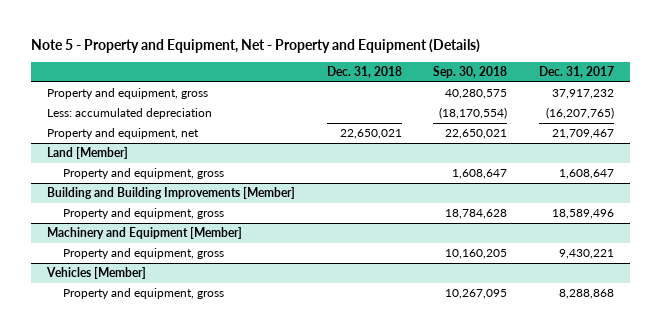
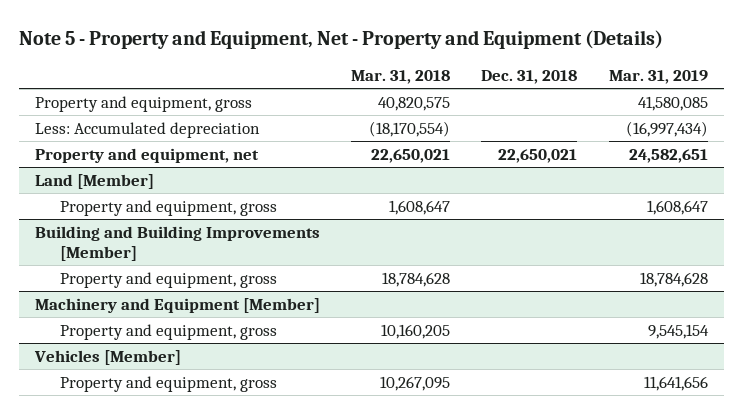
[433,66,508,79] Sep. 30, 2018 -> none
[539,66,615,79] Dec. 31, 2017 -> none
none -> [351,70,451,85] Mar. 31, 2018
none -> [608,70,708,85] Mar. 31, 2019
[46,108,212,120] Less: accumulated depreciation -> [34,121,260,138] Less: Accumulated depreciation

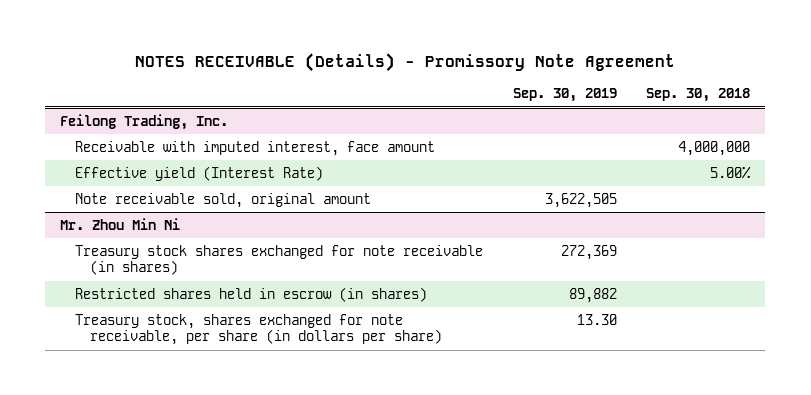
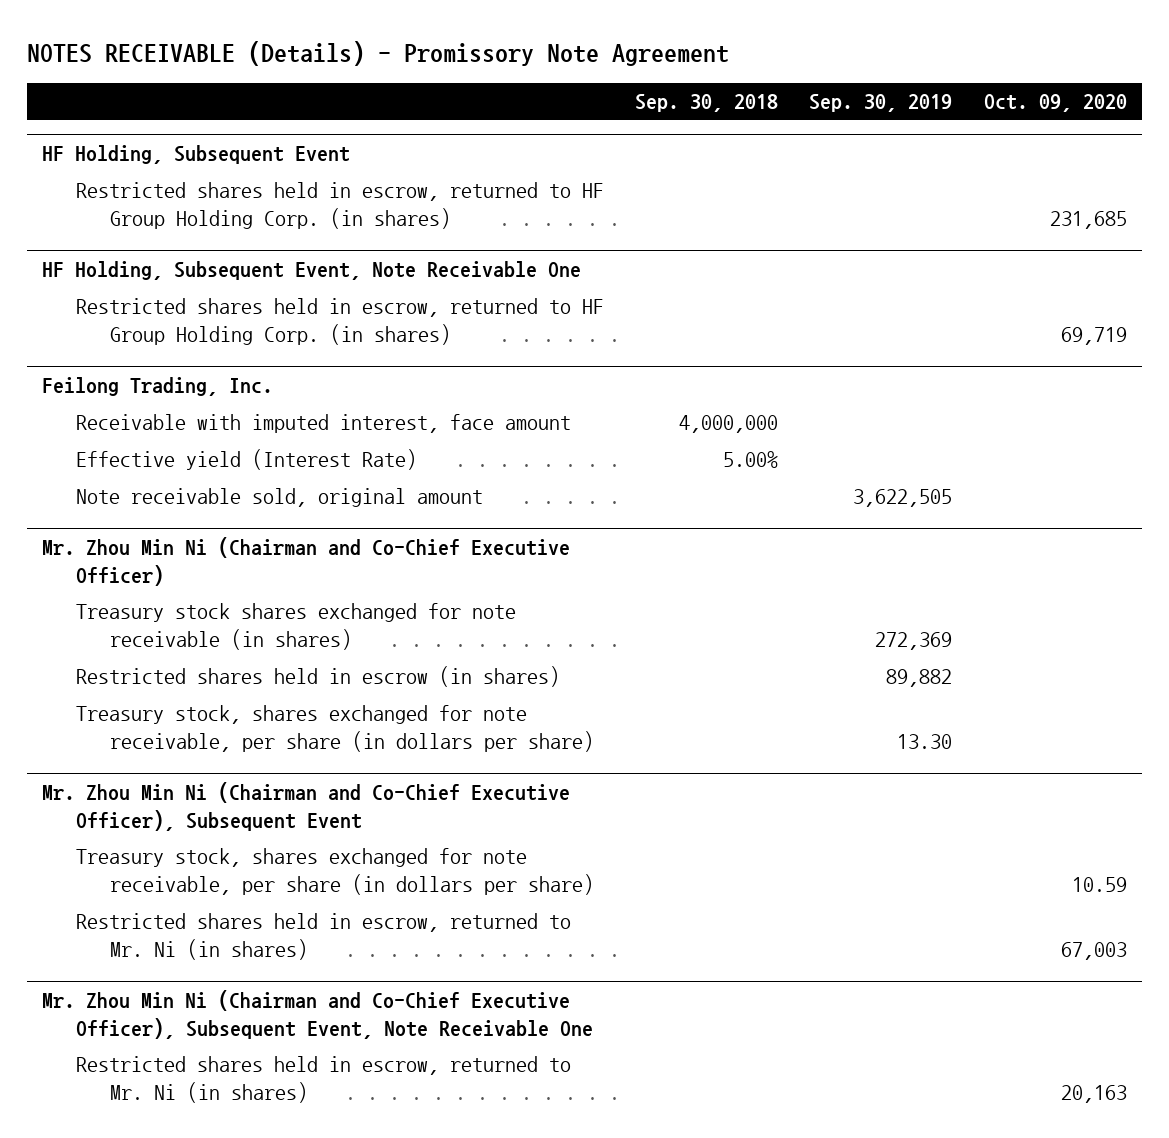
none -> [983,94,1127,113] Oct. 09, 2020
none -> [42,145,351,165] HF Holding, Subsequent Event
none -> [75,182,604,230] Restricted shares held in escrow, returned to HF Group Holding Corp. (in shares)
none -> [42,261,582,281] HF Holding, Subsequent Event, Note Receivable One
none -> [75,298,604,346] Restricted shares held in escrow, returned to HF Group Holding Corp. (in shares)
[60,218,181,231] Mr. Zhou Min Ni -> [42,537,571,586] Mr. Zhou Min Ni (Chairman and Co-Chief Executive Officer)
none -> [42,782,571,831] Mr. Zhou Min Ni (Chairman and Co-Chief Executive Officer), Subsequent Event
none -> [75,848,594,896] Treasury stock, shares exchanged for note receivable, per share (in dollars per share)
none -> [75,913,571,961] Restricted shares held in escrow, returned to Mr. Ni (in shares)
none -> [42,990,593,1039] Mr. Zhou Min Ni (Chairman and Co-Chief Executive Officer), Subsequent Event, Note Receivable One
none -> [75,1056,571,1104] Restricted shares held in escrow, returned to Mr. Ni (in shares)

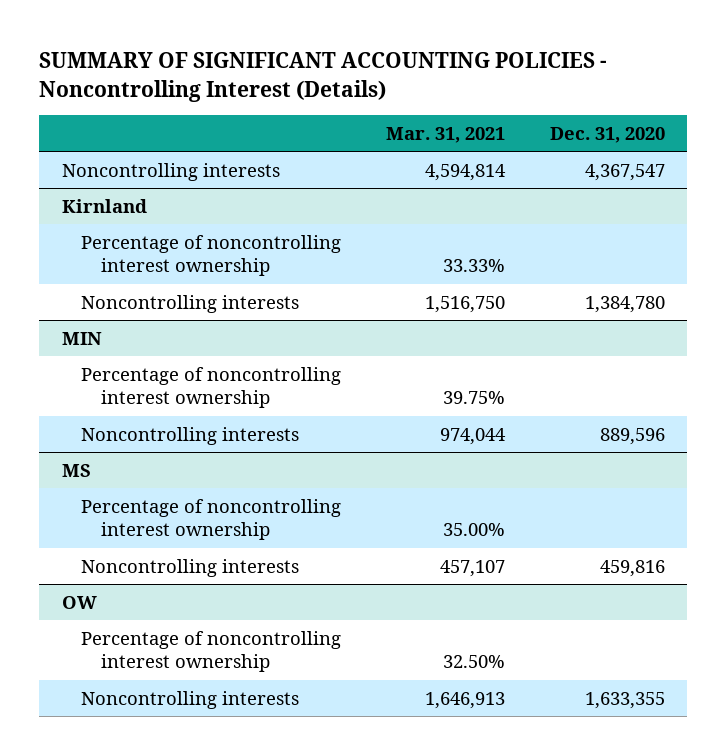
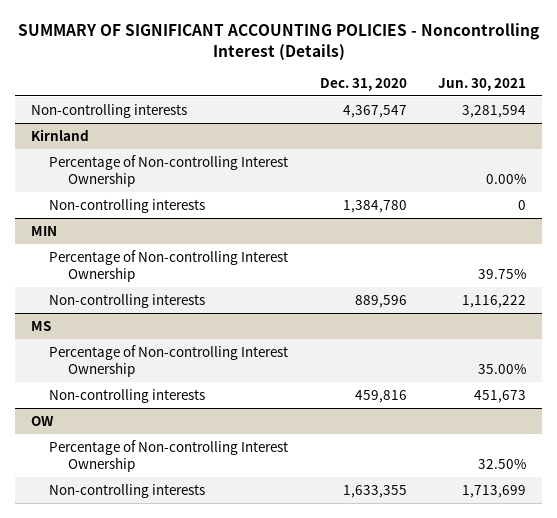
[386,126,506,143] Mar. 31, 2021 -> none
none -> [438,77,527,91] Jun. 30, 2021
[61,162,280,181] Noncontrolling interests -> [30,103,187,118] Non-controlling interests
[81,234,342,277] Percentage of noncontrolling interest ownership -> [49,154,289,187] Percentage of Non-controlling Interest Ownership
[81,294,300,313] Noncontrolling interests -> [49,198,206,213] Non-controlling interests
[81,366,342,409] Percentage of noncontrolling interest ownership -> [49,249,289,282] Percentage of Non-controlling Interest Ownership
[81,426,300,445] Noncontrolling interests -> [49,293,206,308] Non-controlling interests
[81,498,342,541] Percentage of noncontrolling interest ownership -> [49,344,289,377] Percentage of Non-controlling Interest Ownership
[81,558,300,577] Noncontrolling interests -> [49,388,206,403] Non-controlling interests
[81,630,342,673] Percentage of noncontrolling interest ownership -> [49,439,289,472] Percentage of Non-controlling Interest Ownership
[81,690,300,709] Noncontrolling interests -> [49,483,206,498] Non-controlling interests

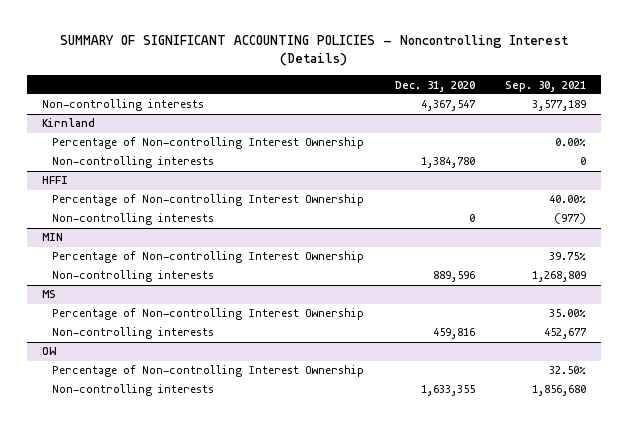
[438,77,527,91] Jun. 30, 2021 -> none
none -> [505,80,587,92] Sep. 30, 2021
none -> [42,176,69,185] HFFI
none -> [51,194,364,207] Percentage of Non-controlling Interest Ownership
none -> [51,213,214,226] Non-controlling interests

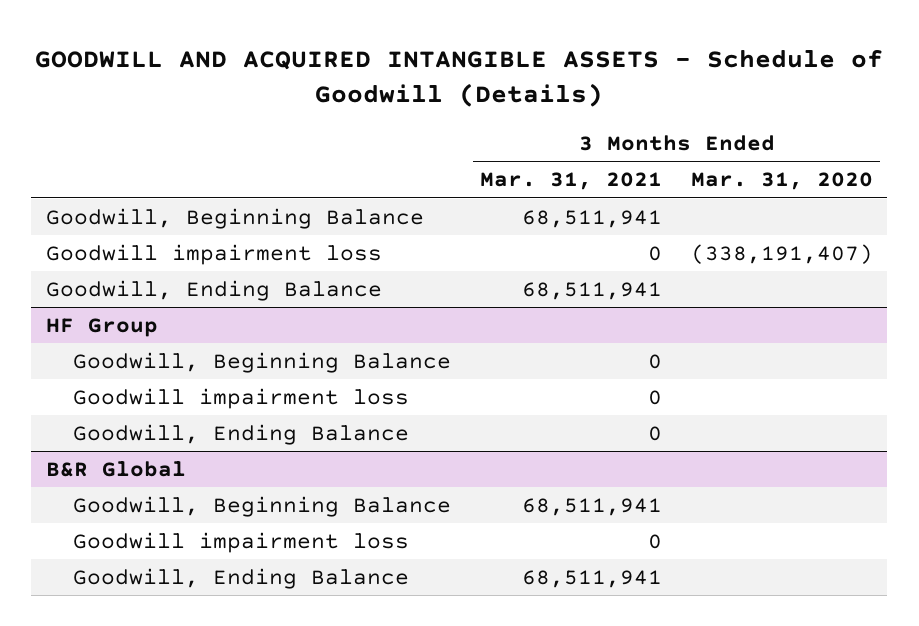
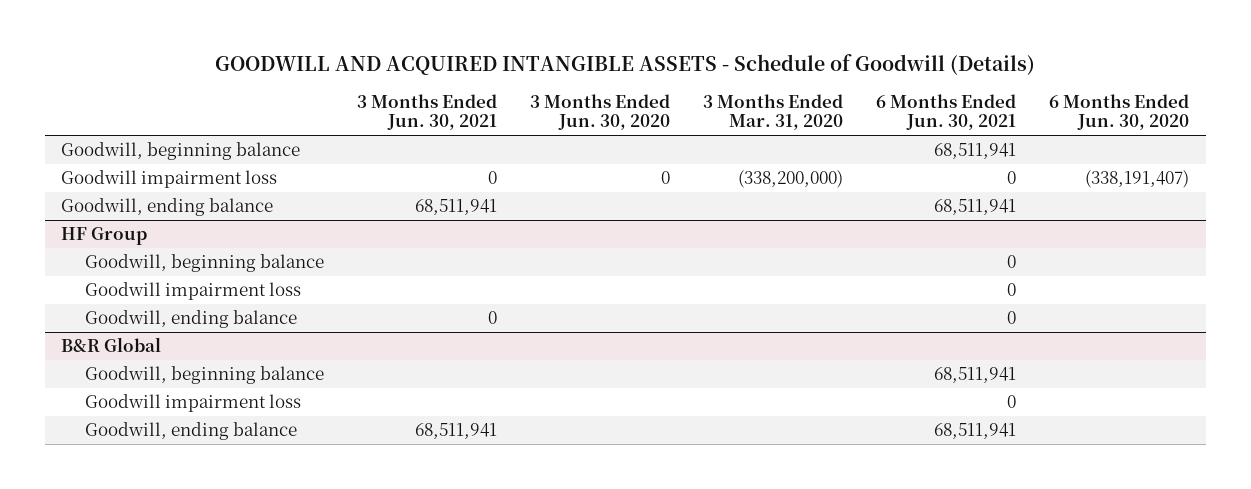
[480,172,663,191] Mar. 31, 2021 -> none
none -> [357,93,498,131] 3 Months Ended Jun. 30, 2021
none -> [530,93,671,131] 3 Months Ended Jun. 30, 2020
none -> [876,93,1017,131] 6 Months Ended Jun. 30, 2021
none -> [1049,93,1190,131] 6 Months Ended Jun. 30, 2020
[45,207,424,229] Goodwill, Beginning Balance -> [61,142,301,161] Goodwill, beginning balance
[691,243,874,264] (338,191,407) -> [738,170,844,189] (338,200,000)
[45,279,382,301] Goodwill, Ending Balance -> [61,198,274,217] Goodwill, ending balance
[73,351,452,373] Goodwill, Beginning Balance -> [85,254,325,273] Goodwill, beginning balance
[73,423,410,445] Goodwill, Ending Balance -> [85,310,298,329] Goodwill, ending balance
[73,495,452,517] Goodwill, Beginning Balance -> [85,366,325,385] Goodwill, beginning balance
[73,567,410,589] Goodwill, Ending Balance -> [85,422,298,441] Goodwill, ending balance

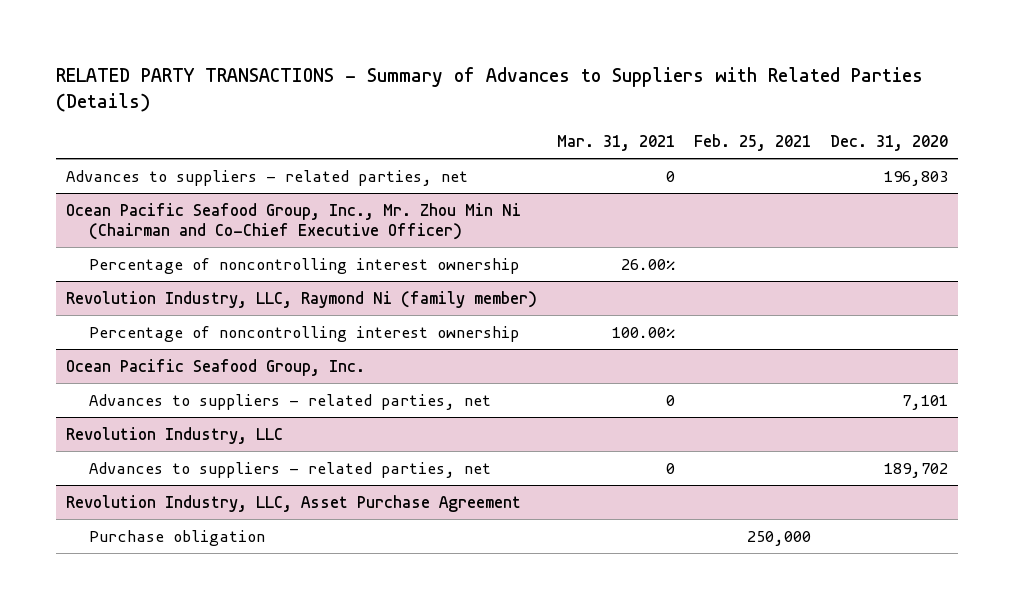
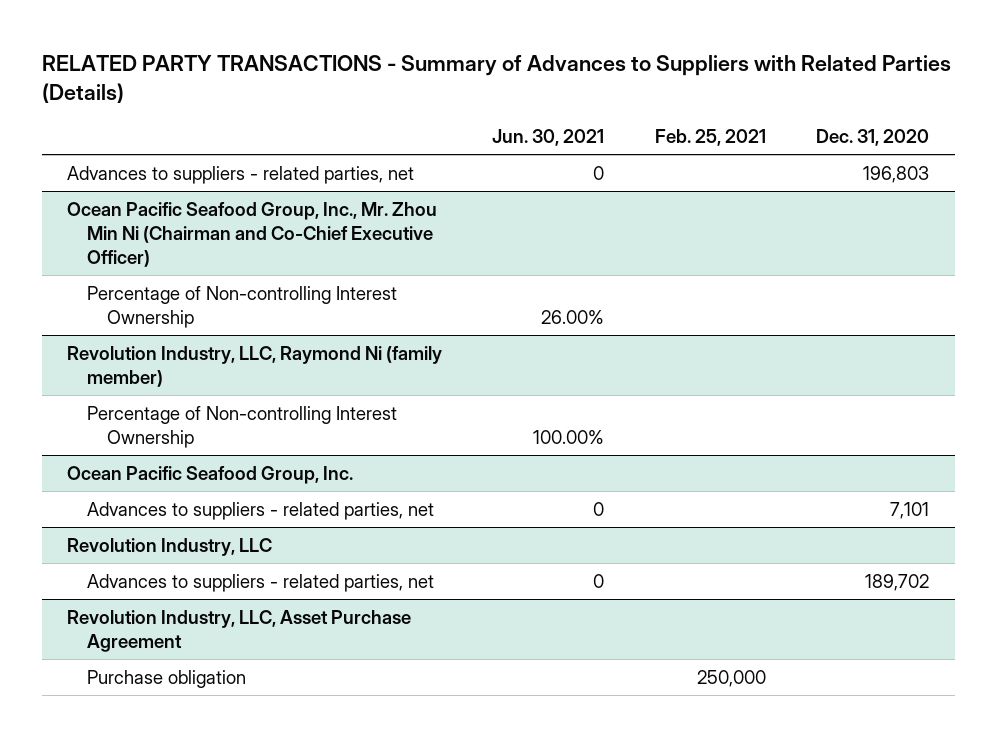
[556,135,675,152] Mar. 31, 2021 -> none
none -> [492,129,605,147] Jun. 30, 2021
[89,257,520,274] Percentage of noncontrolling interest ownership -> [86,285,397,329] Percentage of Non-controlling Interest Ownership
[89,325,520,342] Percentage of noncontrolling interest ownership -> [86,405,397,449] Percentage of Non-controlling Interest Ownership

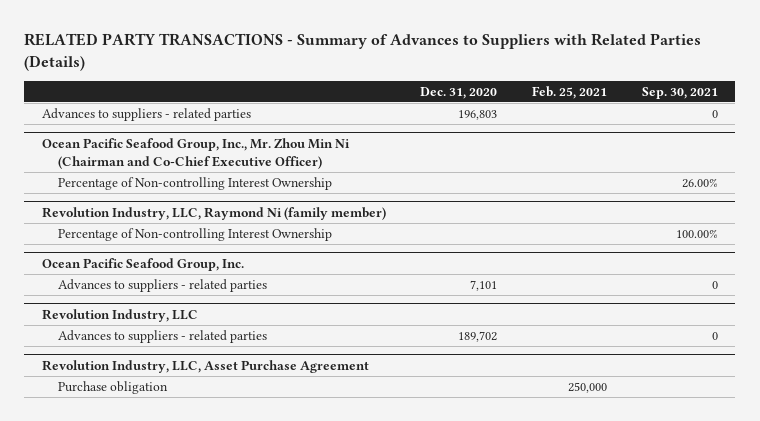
[492,129,605,147] Jun. 30, 2021 -> none
none -> [642,86,719,99] Sep. 30, 2021
[66,165,414,184] Advances to suppliers - related parties, net -> [41,108,251,122] Advances to suppliers - related parties
[86,501,434,520] Advances to suppliers - related parties, net -> [57,279,267,293] Advances to suppliers - related parties
[86,573,434,592] Advances to suppliers - related parties, net -> [57,330,267,344] Advances to suppliers - related parties

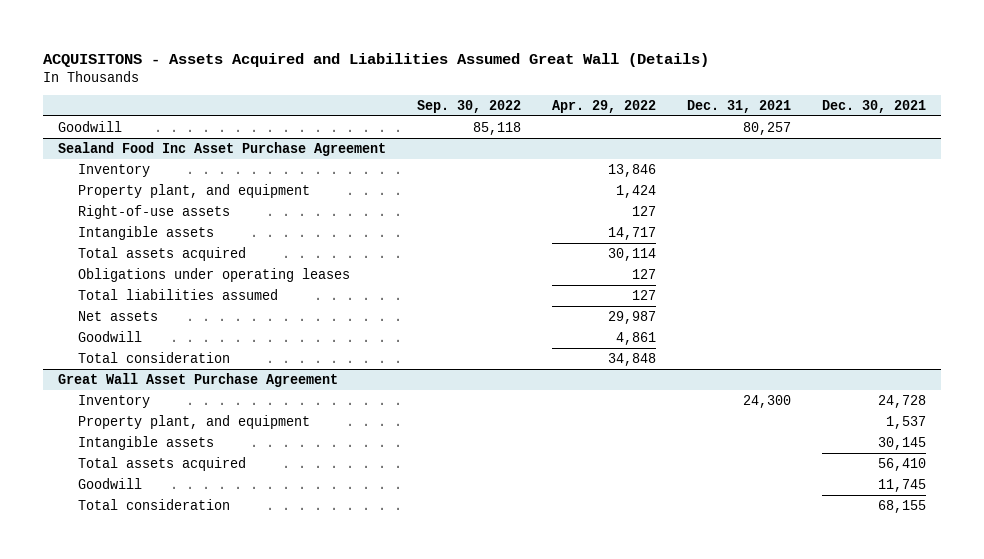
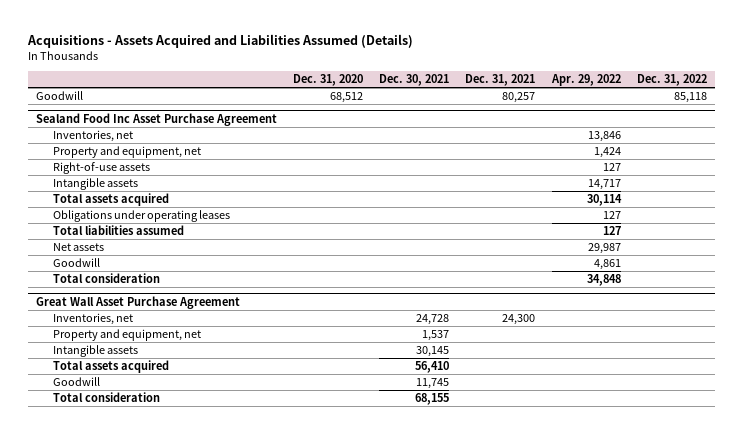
[42,52,709,67] ACQUISITONS - Assets Acquired and Liabilities Assumed Great Wall (Details) -> [26,34,413,49] Acquisitions - Assets Acquired and Liabilities Assumed (Details)
[417,99,522,113] Sep. 30, 2022 -> none
none -> [293,74,364,87] Dec. 31, 2020
none -> [636,74,707,87] Dec. 31, 2022
[77,163,150,177] Inventory -> [52,130,133,143] Inventories, net
[77,183,310,198] Property plant, and equipment -> [52,146,201,159] Property and equipment, net
[77,394,150,408] Inventory -> [52,313,133,326] Inventories, net
[77,414,310,429] Property plant, and equipment -> [52,329,201,342] Property and equipment, net

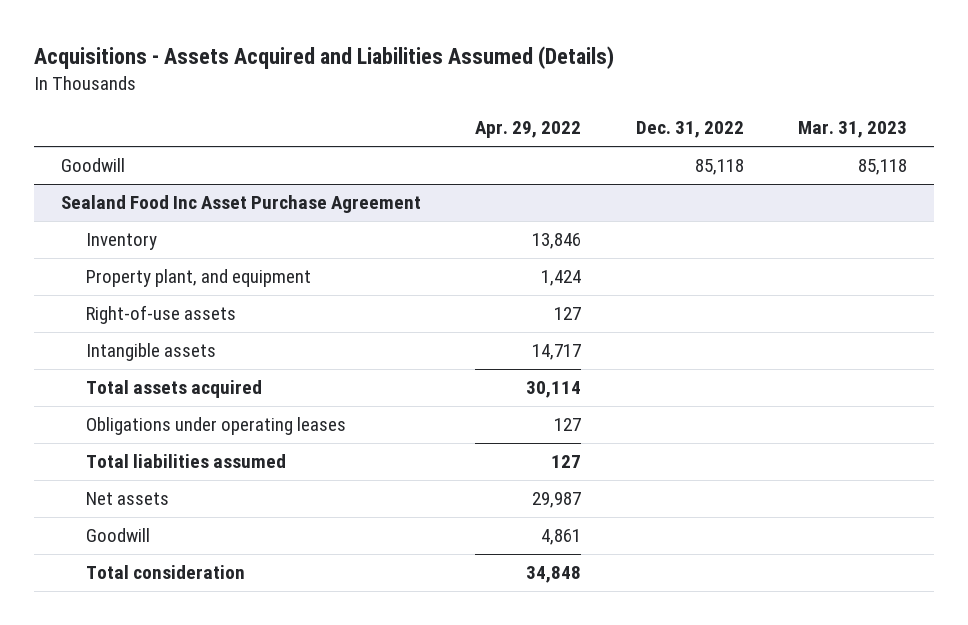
[293,74,364,87] Dec. 31, 2020 -> none
[379,74,450,87] Dec. 30, 2021 -> none
[465,74,536,87] Dec. 31, 2021 -> none
none -> [798,121,908,139] Mar. 31, 2023
[52,130,133,143] Inventories, net -> [86,233,158,251] Inventory
[52,146,201,159] Property and equipment, net -> [86,269,312,288] Property plant, and equipment
[35,295,240,309] Great Wall Asset Purchase Agreement -> none
[52,313,133,326] Inventories, net -> none
[52,329,201,342] Property and equipment, net -> none
[52,345,138,358] Intangible assets -> none
[52,360,169,374] Total assets acquired -> none
[52,377,100,387] Goodwill -> none
[52,392,160,403] Total consideration -> none

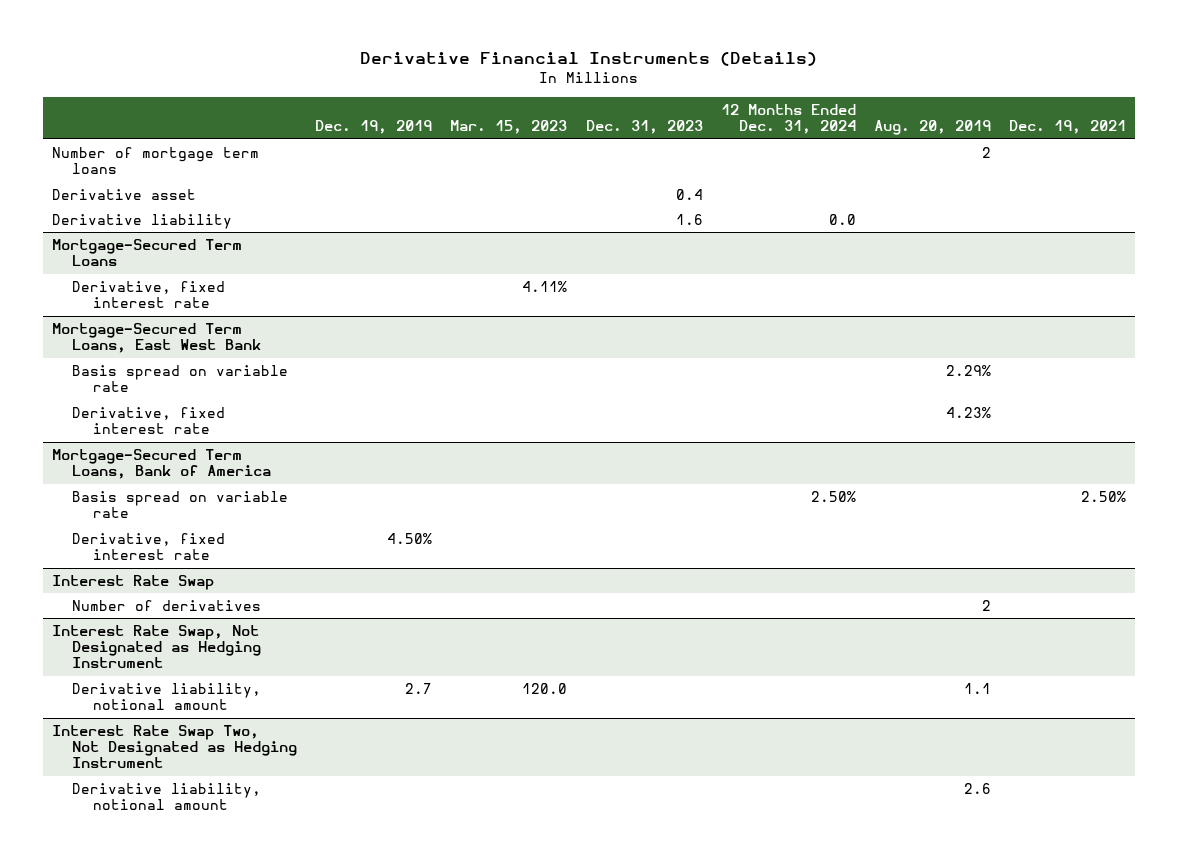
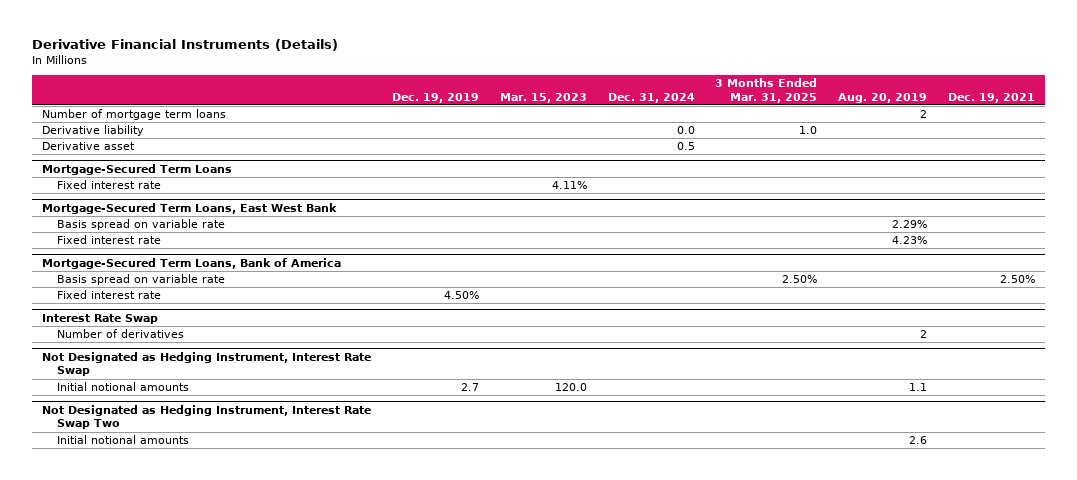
[585,120,703,135] Dec. 31, 2023 -> none
[720,103,856,135] 12 Months Ended Dec. 31, 2024 -> none
none -> [607,92,695,103] Dec. 31, 2024
none -> [715,78,818,103] 3 Months Ended Mar. 31, 2025
[51,189,196,201] Derivative asset -> [42,142,136,151] Derivative asset
[72,281,226,309] Derivative, fixed interest rate -> [57,180,162,190] Fixed interest rate
[72,407,226,435] Derivative, fixed interest rate -> [57,235,162,245] Fixed interest rate
[72,533,226,561] Derivative, fixed interest rate -> [57,290,162,300] Fixed interest rate
[51,625,262,669] Interest Rate Swap, Not Designated as Hedging Instrument -> [42,351,372,377] Not Designated as Hedging Instrument, Interest Rate Swap
[72,683,262,711] Derivative liability, notional amount -> [57,382,190,392] Initial notional amounts
[51,725,298,769] Interest Rate Swap Two, Not Designated as Hedging Instrument -> [42,404,372,430] Not Designated as Hedging Instrument, Interest Rate Swap Two
[72,783,262,811] Derivative liability, notional amount -> [57,435,190,445] Initial notional amounts

